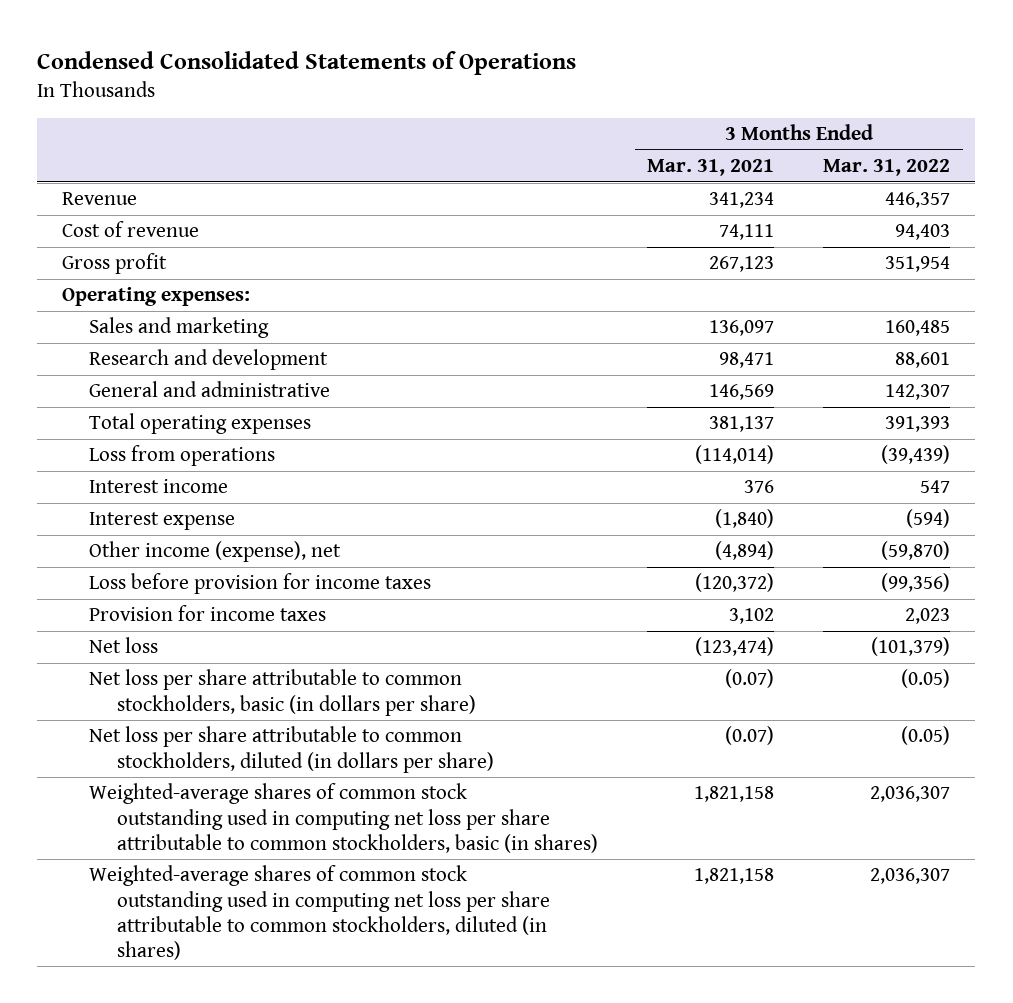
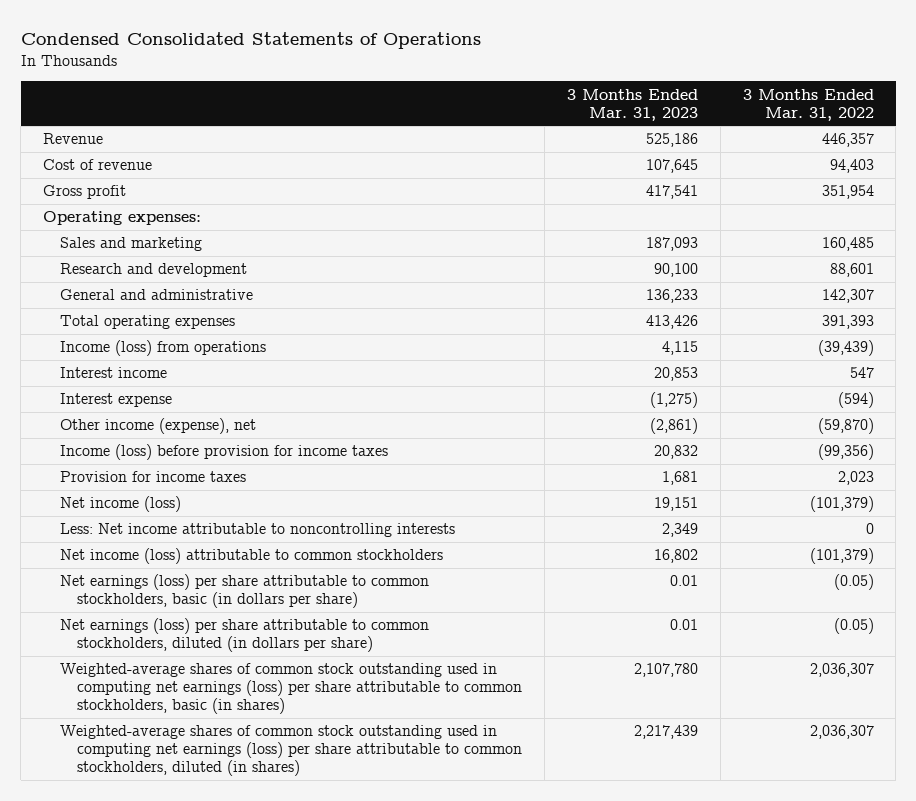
[647,159,775,177] Mar. 31, 2021 -> none
none -> [567,88,699,121] 3 Months Ended Mar. 31, 2023
[89,445,276,467] Loss from operations -> [60,340,267,357] Income (loss) from operations
[89,573,432,595] Loss before provision for income taxes -> [60,444,389,461] Income (loss) before provision for income taxes
none -> [60,496,182,513] Net income (loss)
none -> [60,523,456,538] Less: Net income attributable to noncontrolling interests
[89,637,159,654] Net loss -> [60,548,444,565] Net income (loss) attributable to common stockholders
[89,669,476,716] Net loss per share attributable to common stockholders, basic (in dollars per share) -> [60,574,430,609] Net earnings (loss) per share attributable to common stockholders, basic (in dollars per share)
[89,726,494,773] Net loss per share attributable to common stockholders, diluted (in dollars per share) -> [60,618,430,653] Net earnings (loss) per share attributable to common stockholders, diluted (in dollars per share)
[89,783,598,853] Weighted-average shares of common stock outstanding used in computing net loss per share attributable to common stockholders, basic (in shares) -> [60,663,523,715] Weighted-average shares of common stock outstanding used in computing net earnings (loss) per share attributable to common stockholders, basic (in shares)
[89,865,550,960] Weighted-average shares of common stock outstanding used in computing net loss per share attributable to common stockholders, diluted (in shares) -> [60,725,523,777] Weighted-average shares of common stock outstanding used in computing net earnings (loss) per share attributable to common stockholders, diluted (in shares)

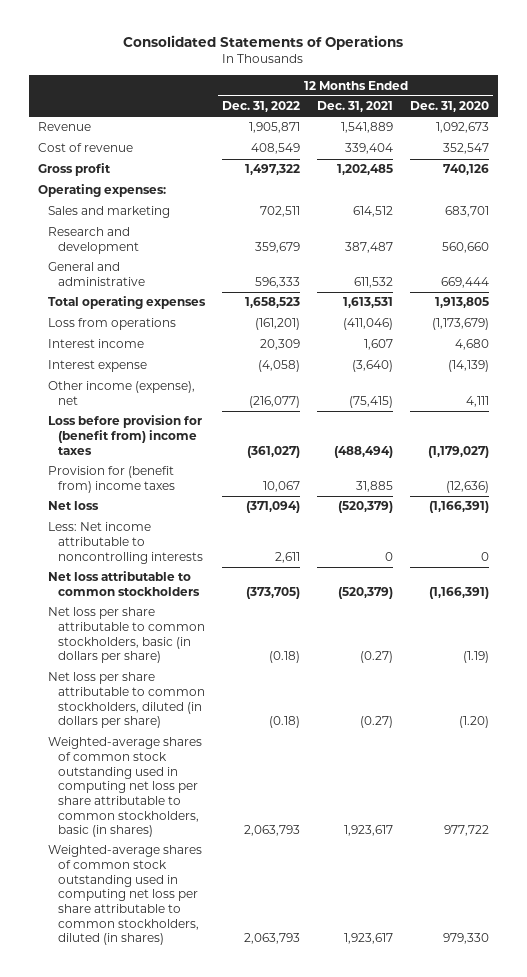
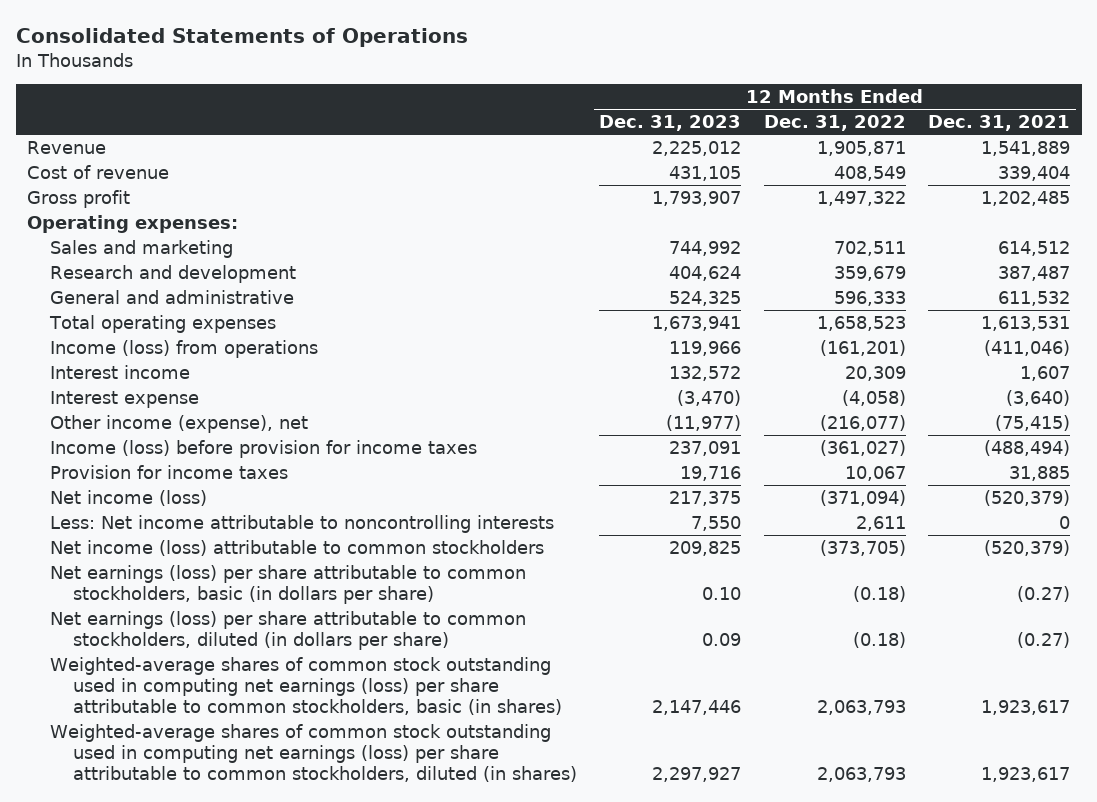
[410,101,490,113] Dec. 31, 2020 -> none
none -> [599,115,742,132] Dec. 31, 2023
[48,318,177,331] Loss from operations -> [49,339,318,358] Income (loss) from operations
[48,415,203,455] Loss before provision for (benefit from) income taxes -> [49,439,477,458] Income (loss) before provision for income taxes
[48,466,176,494] Provision for (benefit from) income taxes -> [49,464,288,479] Provision for income taxes
[48,501,100,511] Net loss -> [49,489,207,506] Net income (loss)
[48,571,201,597] Net loss attributable to common stockholders -> [49,539,544,556] Net income (loss) attributable to common stockholders
[48,607,206,664] Net loss per share attributable to common stockholders, basic (in dollars per share) -> [49,564,526,604] Net earnings (loss) per share attributable to common stockholders, basic (in dollars per share)
[48,672,206,729] Net loss per share attributable to common stockholders, diluted (in dollars per share) -> [49,610,526,650] Net earnings (loss) per share attributable to common stockholders, diluted (in dollars per share)
[48,737,203,838] Weighted-average shares of common stock outstanding used in computing net loss per share attributable to common stockholders, basic (in shares) -> [49,656,562,715] Weighted-average shares of common stock outstanding used in computing net earnings (loss) per share attributable to common stockholders, basic (in shares)
[48,845,203,946] Weighted-average shares of common stock outstanding used in computing net loss per share attributable to common stockholders, diluted (in shares) -> [49,723,577,782] Weighted-average shares of common stock outstanding used in computing net earnings (loss) per share attributable to common stockholders, diluted (in shares)

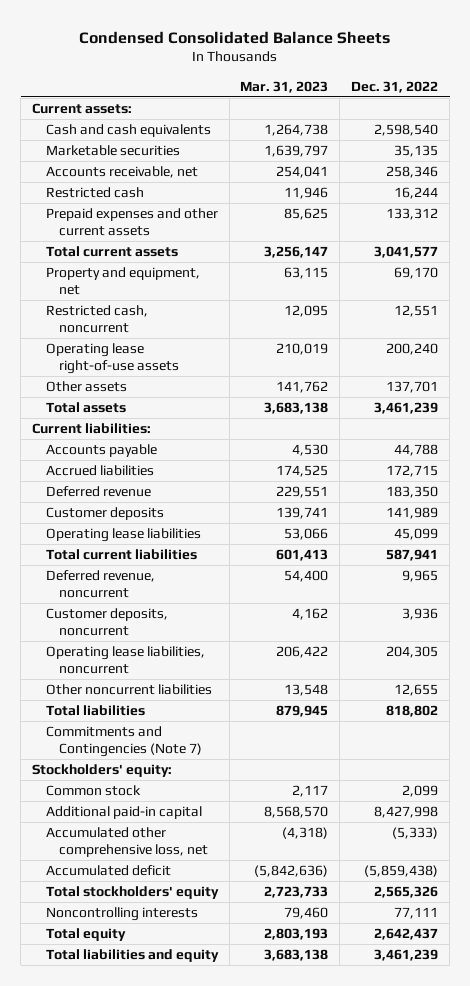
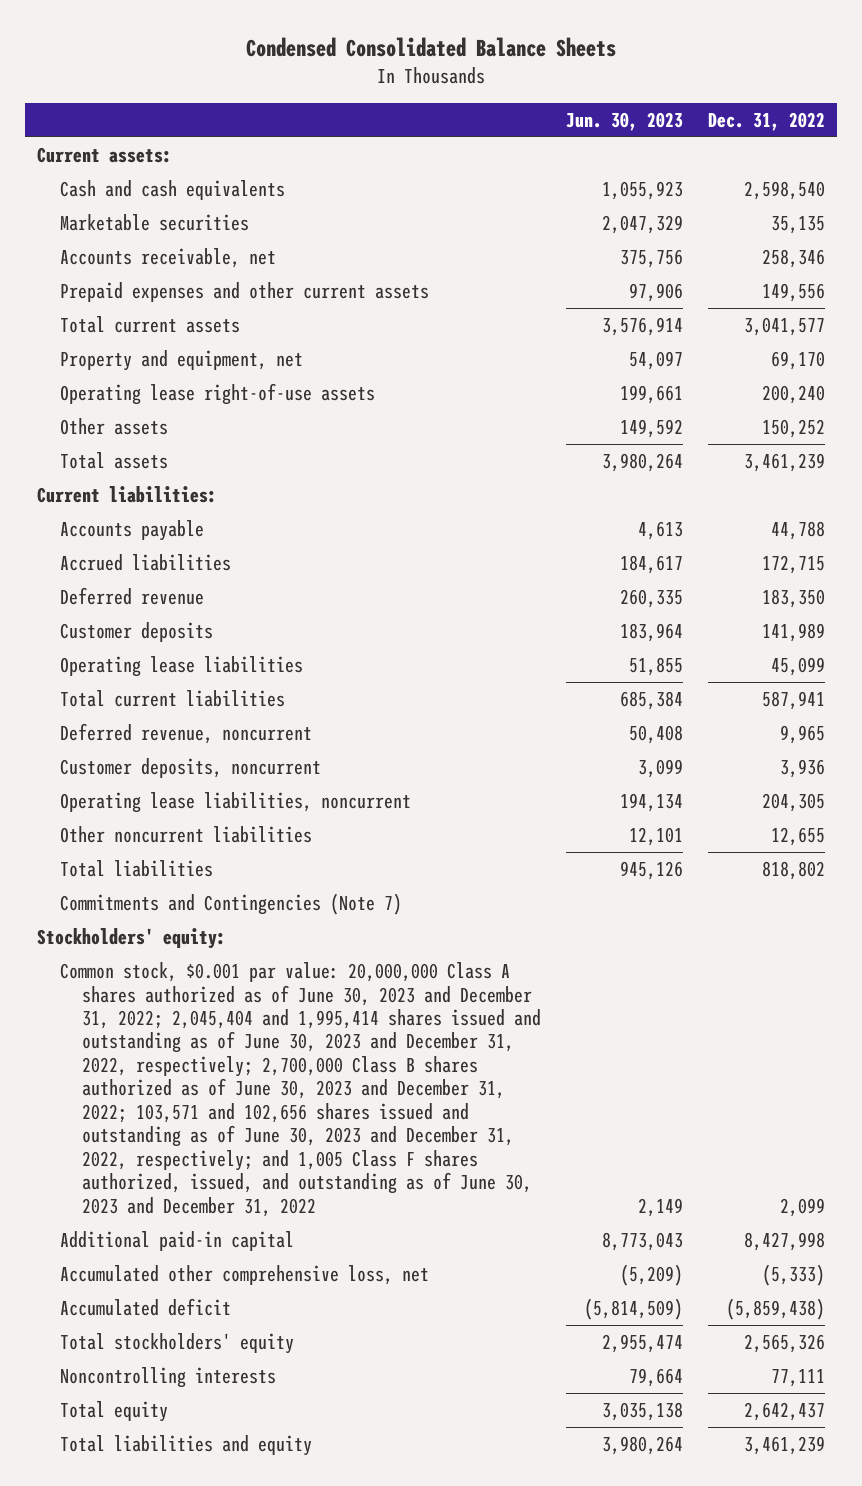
[240,80,329,93] Mar. 31, 2023 -> none
none -> [565,111,683,131] Jun. 30, 2023
[45,187,144,199] Restricted cash -> none
[386,208,439,221] 133,312 -> [761,283,825,303] 149,556
[45,305,148,333] Restricted cash, noncurrent -> none
[386,381,439,394] 137,701 -> [761,419,825,439] 150,252
[45,785,141,797] Common stock -> [59,962,542,1217] Common stock, $0.001 par value: 20,000,000 Class A shares authorized as of June 30, 2023 and December 31, 2022; 2,045,404 and 1,995,414 shares issued and outstanding as of June 30, 2023 and December 31, 2022, respectively; 2,700,000 Class B shares authorized as of June 30, 2023 and December 31, 2022; 103,571 and 102,656 shares issued and outstanding as of June 30, 2023 and December 31, 2022, respectively; and 1,005 Class F shares authorized, issued, and outstanding as of June 30, 2023 and December 31, 2022

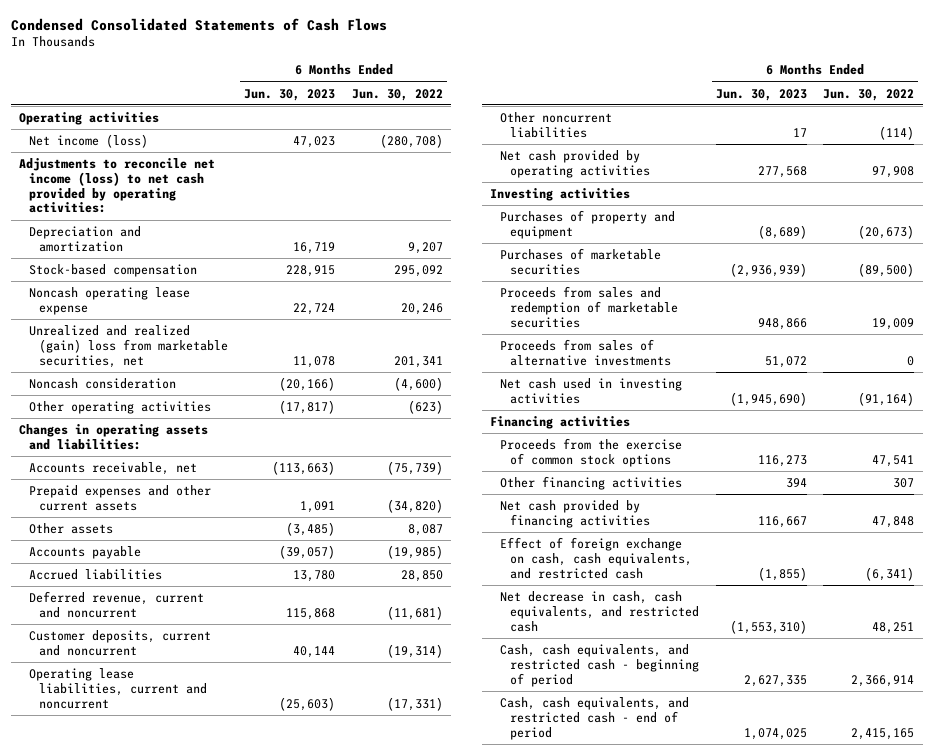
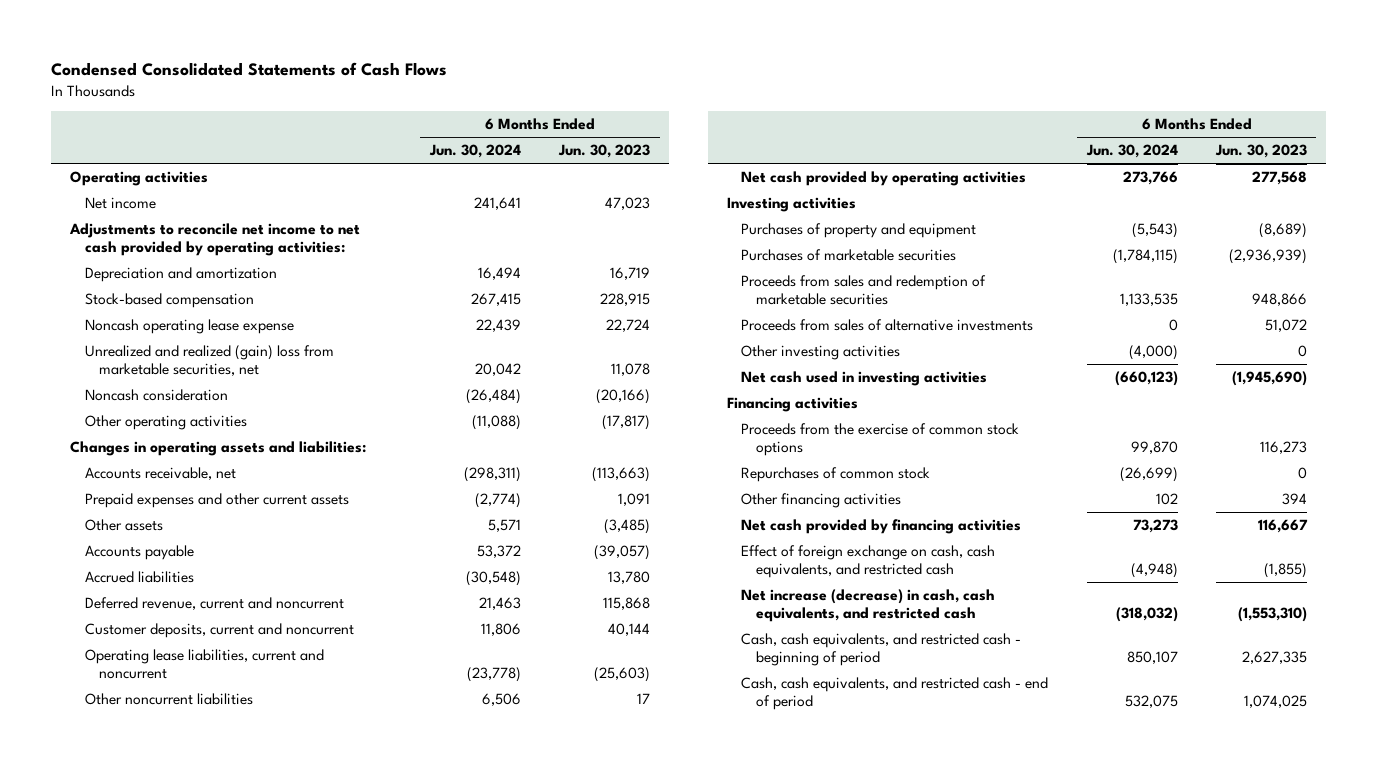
[351,88,443,101] Jun. 30, 2022 -> none
none -> [428,144,521,159] Jun. 30, 2024
[28,133,148,148] Net income (loss) -> [84,197,156,210] Net income
[18,157,215,214] Adjustments to reconcile net income (loss) to net cash provided by operating activities: -> [68,223,360,257] Adjustments to reconcile net income to net cash provided by operating activities:
none -> [741,345,901,361] Other investing activities
none -> [741,467,931,483] Repurchases of common stock
[500,590,700,632] Net decrease in cash, cash equivalents, and restricted cash -> [741,589,996,623] Net increase (decrease) in cash, cash equivalents, and restricted cash

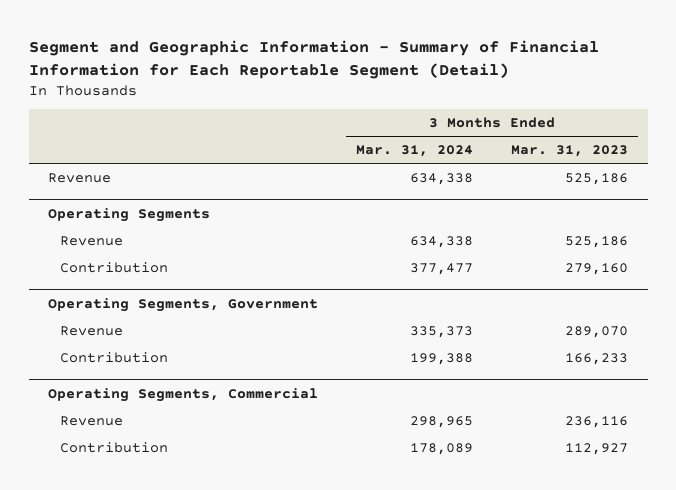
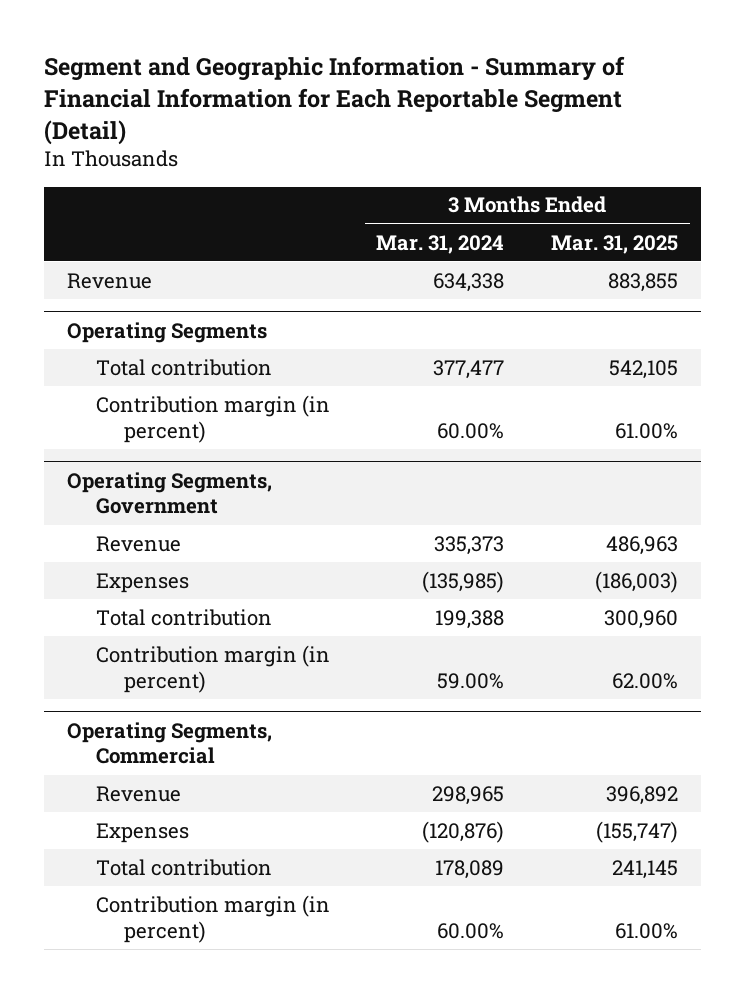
[511,144,629,157] Mar. 31, 2023 -> none
none -> [550,234,678,254] Mar. 31, 2025
[59,235,123,246] Revenue -> none
[59,261,168,273] Contribution -> [95,358,272,376] Total contribution
none -> [95,394,330,443] Contribution margin (in percent)
none -> [95,572,189,593] Expenses
[59,351,168,363] Contribution -> [95,608,272,626] Total contribution
none -> [95,644,330,693] Contribution margin (in percent)
none -> [95,822,189,843] Expenses
[59,441,168,453] Contribution -> [95,858,272,876] Total contribution
none -> [95,894,330,943] Contribution margin (in percent)

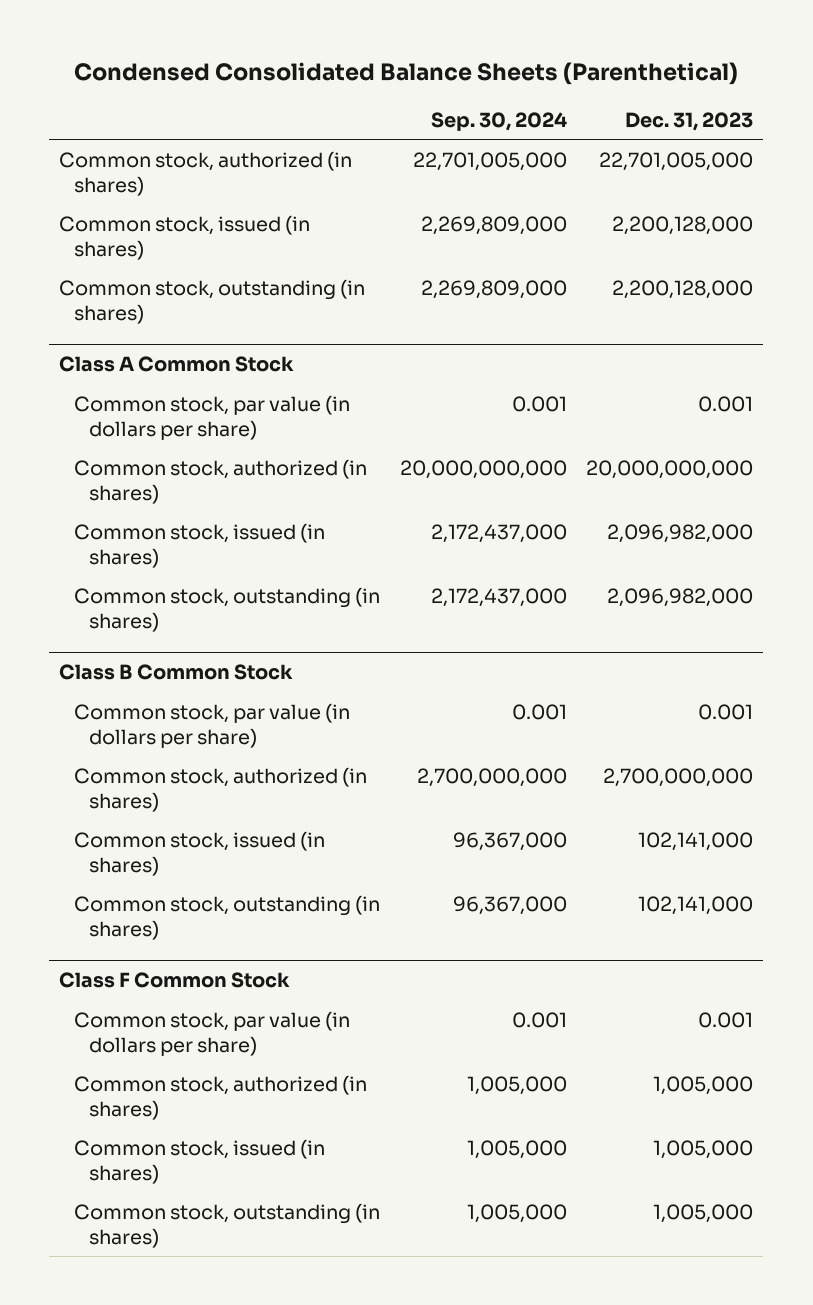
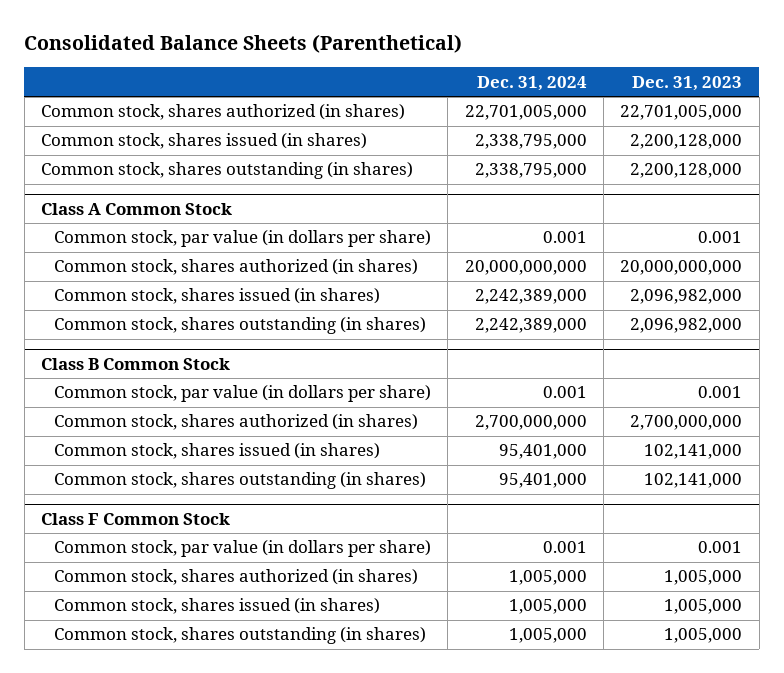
[74,61,739,85] Condensed Consolidated Balance Sheets (Parenthetical) -> [24,34,463,54] Consolidated Balance Sheets (Parenthetical)
[430,111,567,131] Sep. 30, 2024 -> none
none -> [476,75,587,91] Dec. 31, 2024
[59,150,353,196] Common stock, authorized (in shares) -> [41,104,406,121] Common stock, shares authorized (in shares)
[59,214,311,260] Common stock, issued (in shares) -> [41,133,368,150] Common stock, shares issued (in shares)
[59,278,366,324] Common stock, outstanding (in shares) -> [41,162,414,180] Common stock, shares outstanding (in shares)
[73,458,367,504] Common stock, authorized (in shares) -> [53,259,418,276] Common stock, shares authorized (in shares)
[73,522,325,568] Common stock, issued (in shares) -> [53,288,380,305] Common stock, shares issued (in shares)
[73,586,380,632] Common stock, outstanding (in shares) -> [53,317,426,335] Common stock, shares outstanding (in shares)
[73,766,367,812] Common stock, authorized (in shares) -> [53,414,418,431] Common stock, shares authorized (in shares)
[73,830,325,876] Common stock, issued (in shares) -> [53,443,380,460] Common stock, shares issued (in shares)
[73,894,380,940] Common stock, outstanding (in shares) -> [53,472,426,490] Common stock, shares outstanding (in shares)
[73,1074,367,1120] Common stock, authorized (in shares) -> [53,569,418,586] Common stock, shares authorized (in shares)
[73,1138,325,1184] Common stock, issued (in shares) -> [53,598,380,615] Common stock, shares issued (in shares)
[73,1202,380,1248] Common stock, outstanding (in shares) -> [53,627,426,645] Common stock, shares outstanding (in shares)

